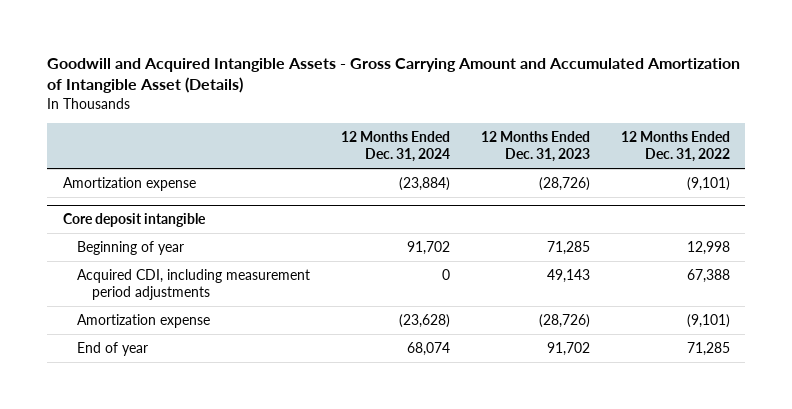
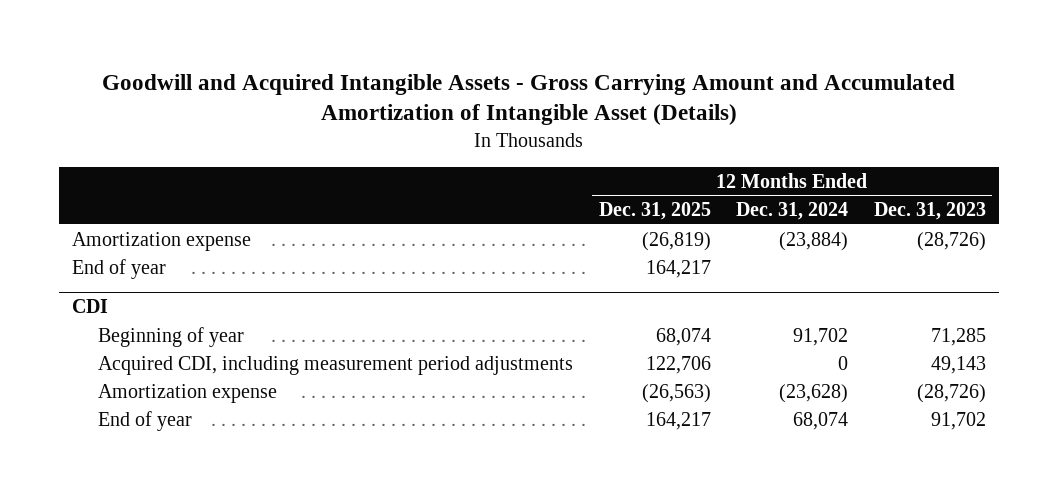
[620,130,730,163] 12 Months Ended Dec. 31, 2022 -> none
none -> [598,201,711,220] Dec. 31, 2025
none -> [71,258,166,279] End of year
[62,213,206,228] Core deposit intangible -> [71,299,108,314] CDI

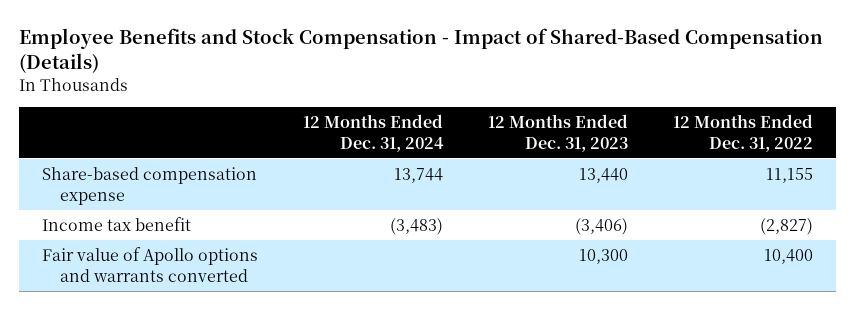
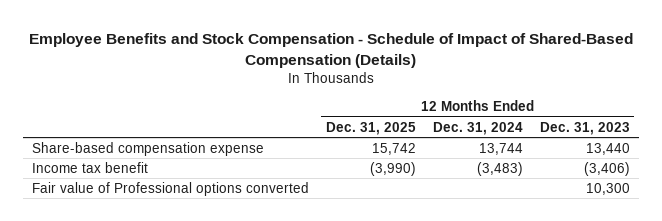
[19,28,824,74] Employee Benefits and Stock Compensation - Impact of Shared-Based Compensation (Details) -> [28,32,633,68] Employee Benefits and Stock Compensation - Schedule of Impact of Shared-Based Compensation (Details)
[673,114,814,152] 12 Months Ended Dec. 31, 2022 -> none
none -> [325,121,416,135] Dec. 31, 2025
[41,246,258,282] Fair value of Apollo options and warrants converted -> [31,181,309,196] Fair value of Professional options converted

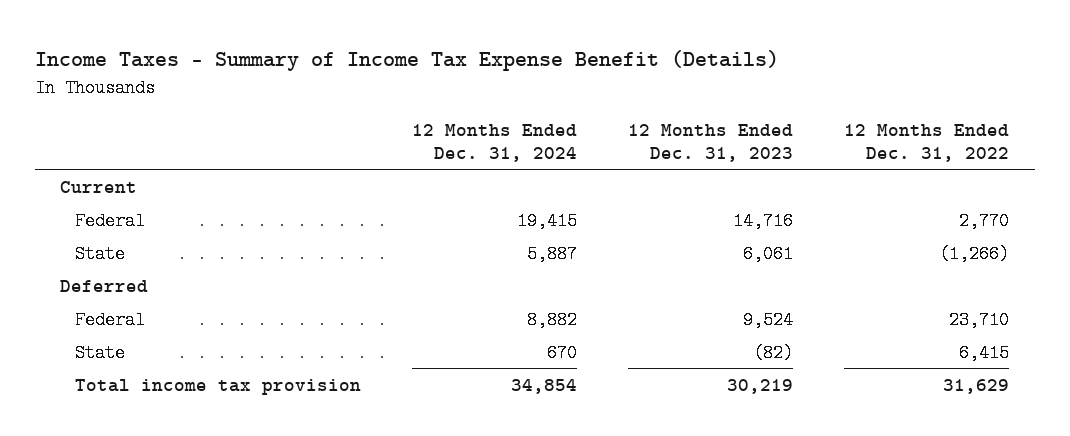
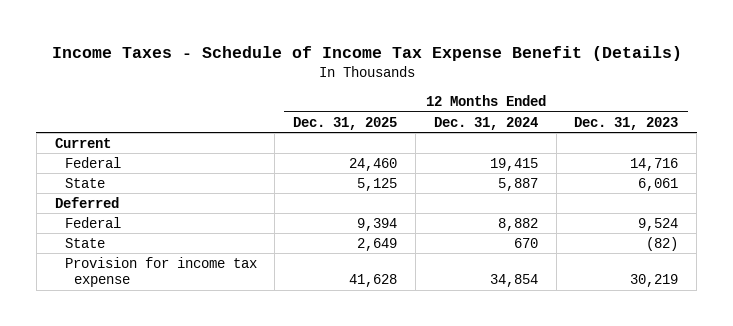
[34,50,779,72] Income Taxes - Summary of Income Tax Expense Benefit (Details) -> [51,46,682,62] Income Taxes - Schedule of Income Tax Expense Benefit (Details)
[844,123,1010,163] 12 Months Ended Dec. 31, 2022 -> none
none -> [293,116,398,130] Dec. 31, 2025
[75,378,362,395] Total income tax provision -> [64,256,257,288] Provision for income tax expense

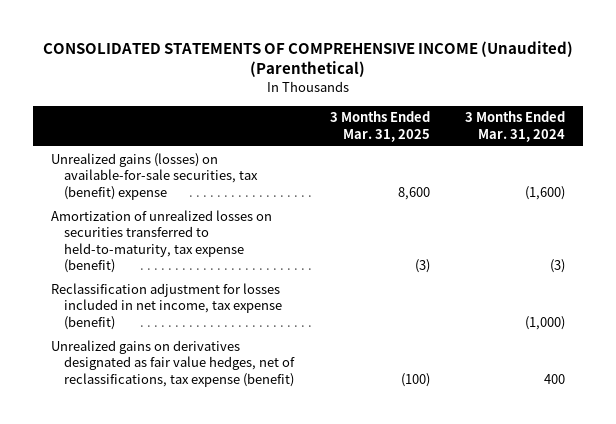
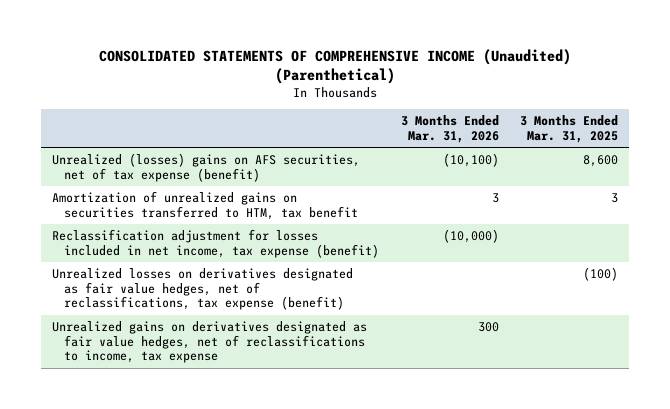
[465,111,566,142] 3 Months Ended Mar. 31, 2024 -> none
none -> [400,115,499,143] 3 Months Ended Mar. 31, 2026
[51,152,258,200] Unrealized gains (losses) on available-for-sale securities, tax (benefit) expense -> [52,153,361,182] Unrealized (losses) gains on AFS securities, net of tax expense (benefit)
[51,209,273,274] Amortization of unrealized losses on securities transferred to held-to-maturity, tax expense (benefit) -> [52,191,359,220] Amortization of unrealized gains on securities transferred to HTM, tax benefit
[414,259,430,274] (3) -> [611,193,619,204] 3
[51,339,295,387] Unrealized gains on derivatives designated as fair value hedges, net of reclassifications, tax expense (benefit) -> [52,268,354,311] Unrealized losses on derivatives designated as fair value hedges, net of reclassifications, tax expense (benefit)
none -> [52,321,368,364] Unrealized gains on derivatives designated as fair value hedges, net of reclassifications to income, tax expense

